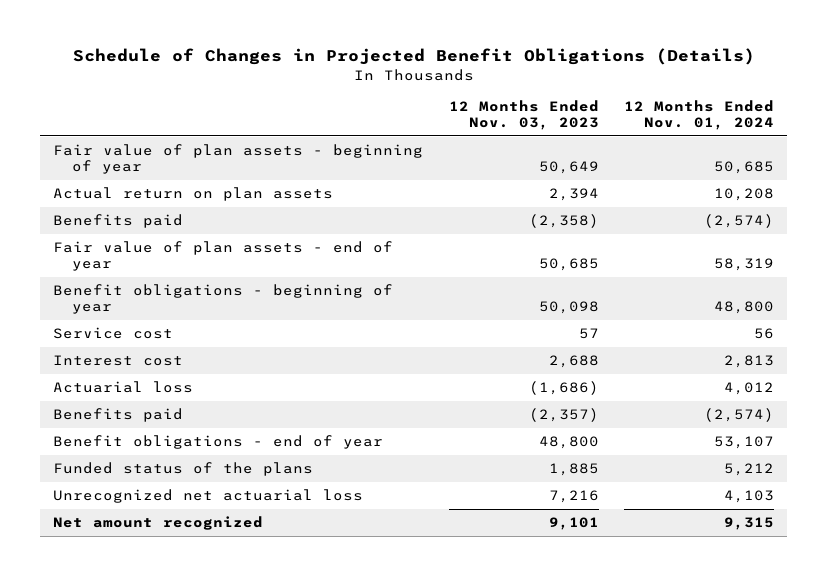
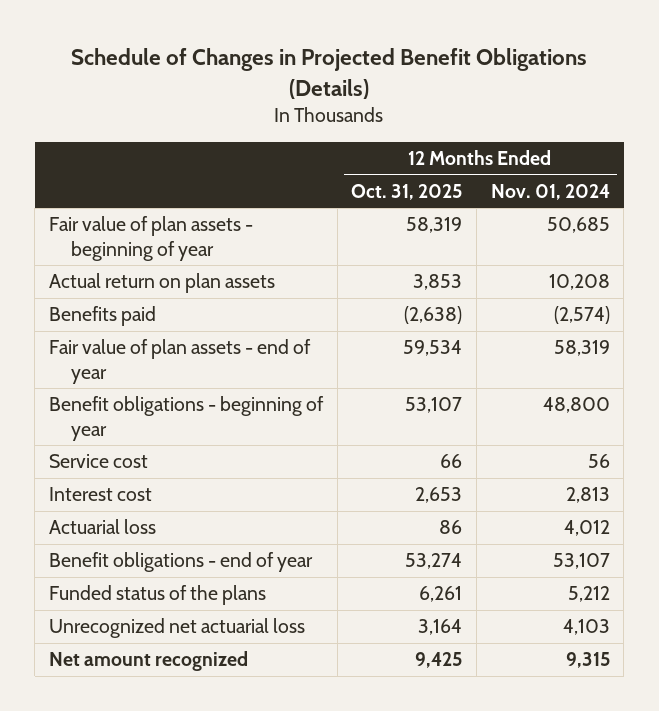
[448,100,599,131] 12 Months Ended Nov. 03, 2023 -> none
none -> [351,183,463,200] Oct. 31, 2025
[52,408,183,423] Benefits paid -> none

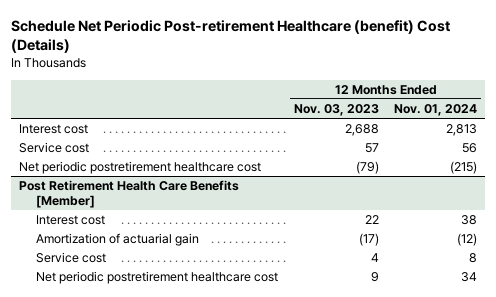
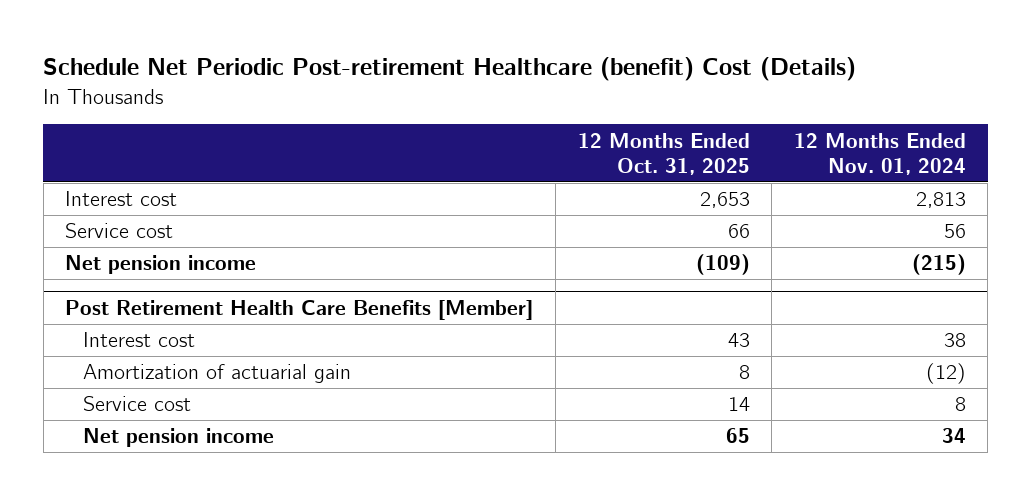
[293,103,379,116] Nov. 03, 2023 -> none
none -> [577,132,750,175] 12 Months Ended Oct. 31, 2025
[19,161,262,175] Net periodic postretirement healthcare cost -> [65,255,257,275] Net pension income
[35,271,278,285] Net periodic postretirement healthcare cost -> [82,428,274,448] Net pension income

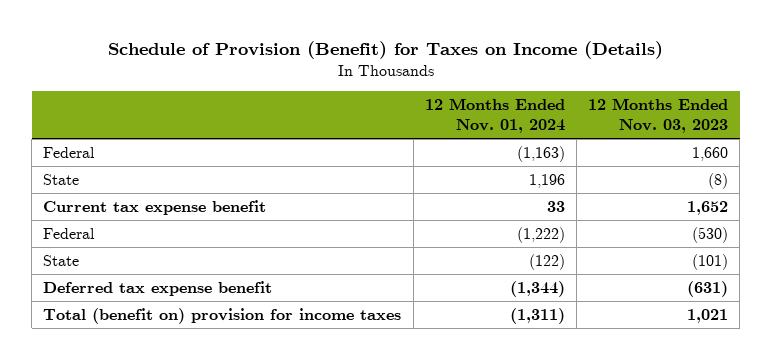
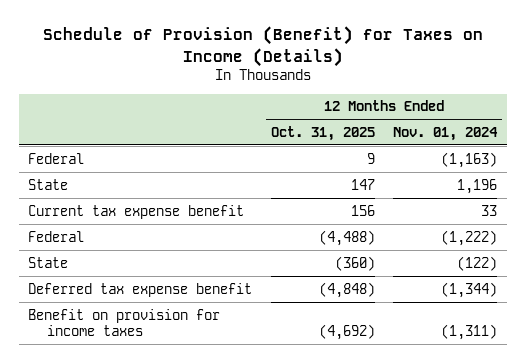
[588,98,729,133] 12 Months Ended Nov. 03, 2023 -> none
none -> [270,125,375,141] Oct. 31, 2025
[43,307,402,324] Total (benefit on) provision for income taxes -> [28,308,221,337] Benefit on provision for income taxes

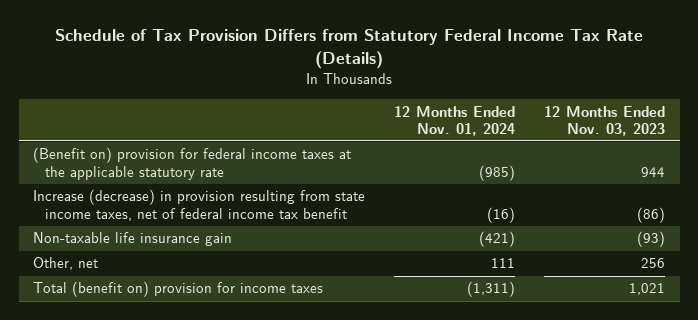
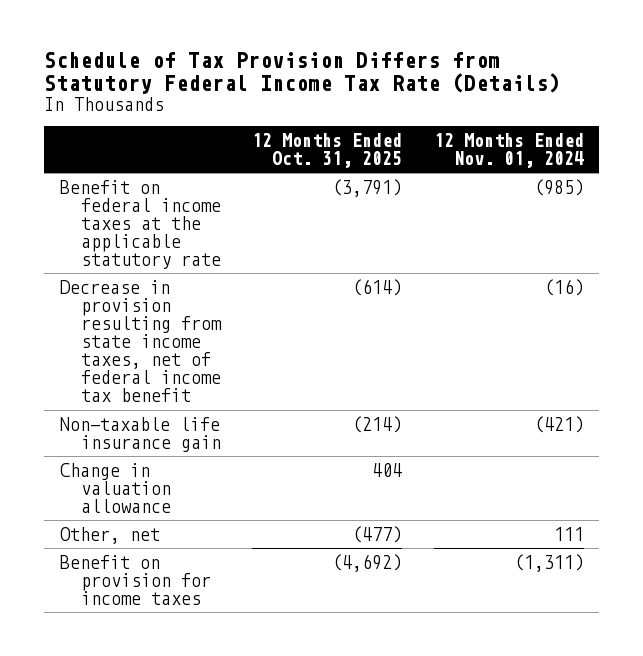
[544,105,666,136] 12 Months Ended Nov. 03, 2023 -> none
none -> [252,133,403,169] 12 Months Ended Oct. 31, 2025
[33,147,352,180] (Benefit on) provision for federal income taxes at the applicable statutory rate -> [59,179,222,270] Benefit on federal income taxes at the applicable statutory rate
[33,189,366,221] Increase (decrease) in provision resulting from state income taxes, net of federal income tax benefit -> [59,279,223,403] Decrease in provision resulting from state income taxes, net of federal income tax benefit
none -> [59,462,172,514] Change in valuation allowance
[33,281,324,298] Total (benefit on) provision for income taxes -> [59,554,212,606] Benefit on provision for income taxes

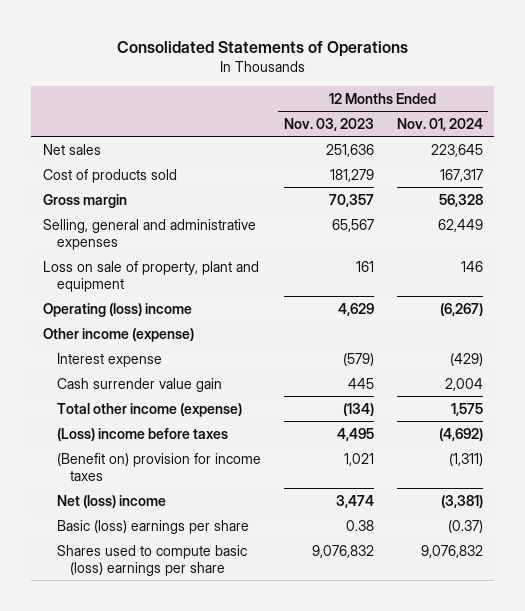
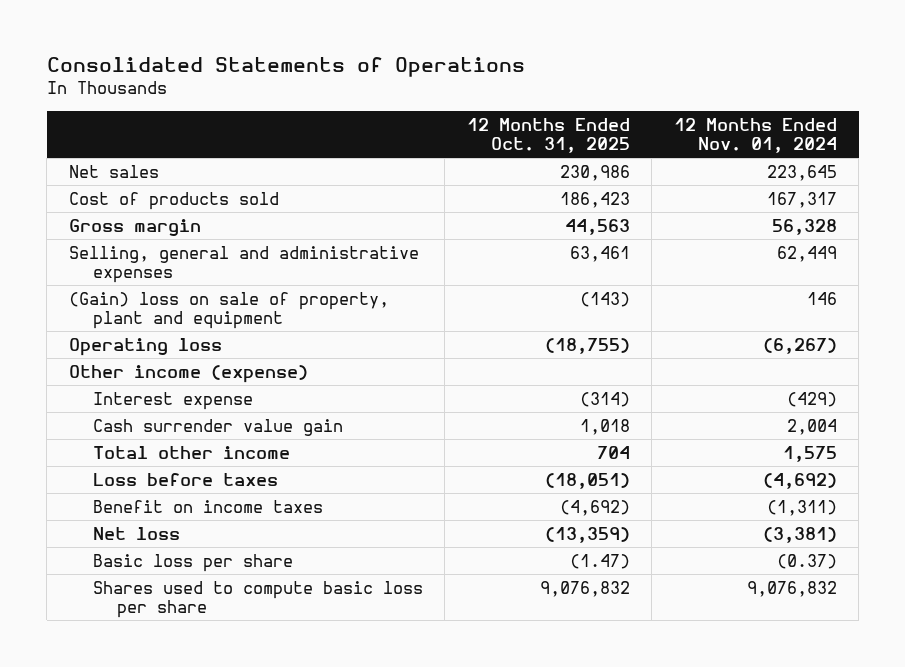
[283,117,374,131] Nov. 03, 2023 -> none
none -> [466,117,630,153] 12 Months Ended Oct. 31, 2025
[42,260,259,292] Loss on sale of property, plant and equipment -> [68,291,389,329] (Gain) loss on sale of property, plant and equipment
[42,302,192,317] Operating (loss) income -> [68,337,222,356] Operating loss
[56,402,242,417] Total other income (expense) -> [92,445,290,459] Total other income
[56,427,228,441] (Loss) income before taxes -> [92,472,278,486] Loss before taxes
[56,452,261,481] (Benefit on) provision for income taxes -> [92,499,323,513] Benefit on income taxes
[56,494,166,508] Net (loss) income -> [92,526,180,540] Net loss
[56,519,249,534] Basic (loss) earnings per share -> [92,553,293,572] Basic loss per share
[56,544,247,576] Shares used to compute basic (loss) earnings per share -> [92,580,423,618] Shares used to compute basic loss per share

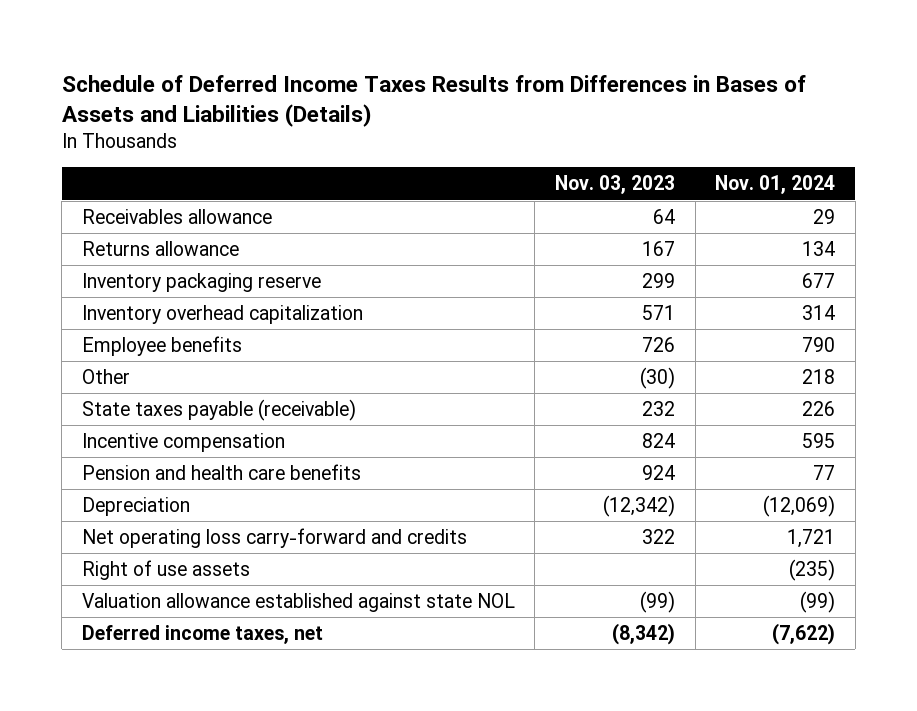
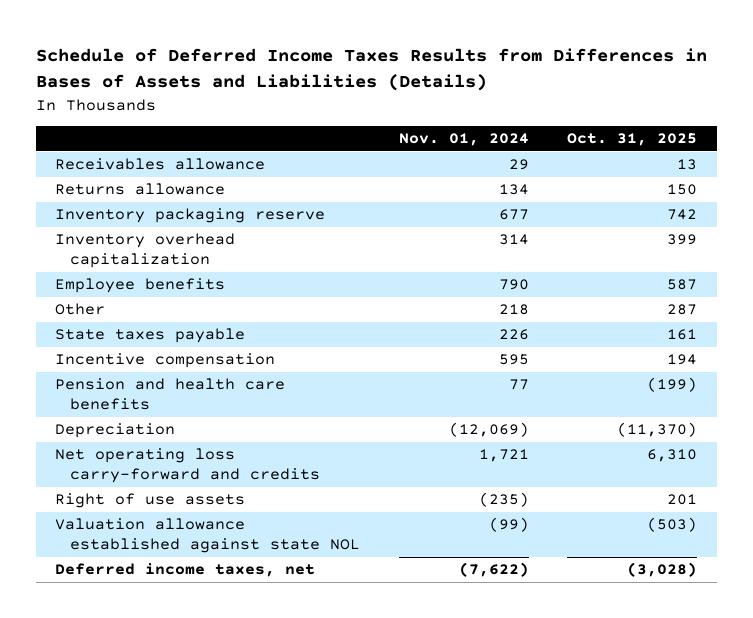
[554,175,675,195] Nov. 03, 2023 -> none
none -> [567,133,698,147] Oct. 31, 2025
[81,399,356,422] State taxes payable (receivable) -> [55,328,246,344] State taxes payable

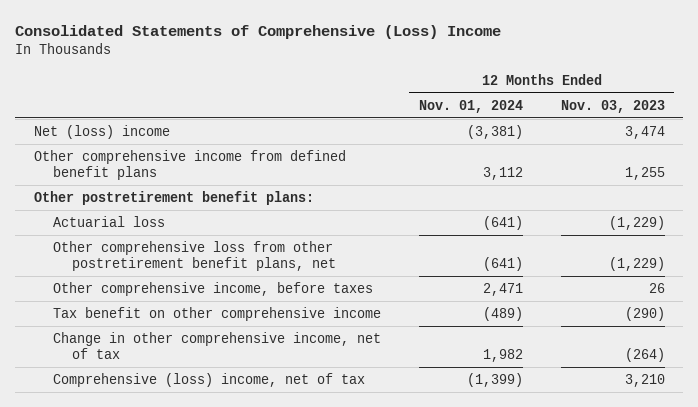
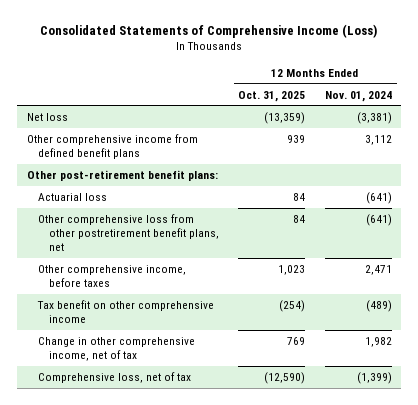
[14,24,501,39] Consolidated Statements of Comprehensive (Loss) Income -> [40,23,378,38] Consolidated Statements of Comprehensive Income (Loss)
[560,99,665,113] Nov. 03, 2023 -> none
none -> [238,90,306,102] Oct. 31, 2025
[33,124,170,139] Net (loss) income -> [26,113,68,122] Net loss
[33,190,314,205] Other postretirement benefit plans: -> [26,170,218,182] Other post-retirement benefit plans:
[53,372,366,387] Comprehensive (loss) income, net of tax -> [37,372,191,384] Comprehensive loss, net of tax

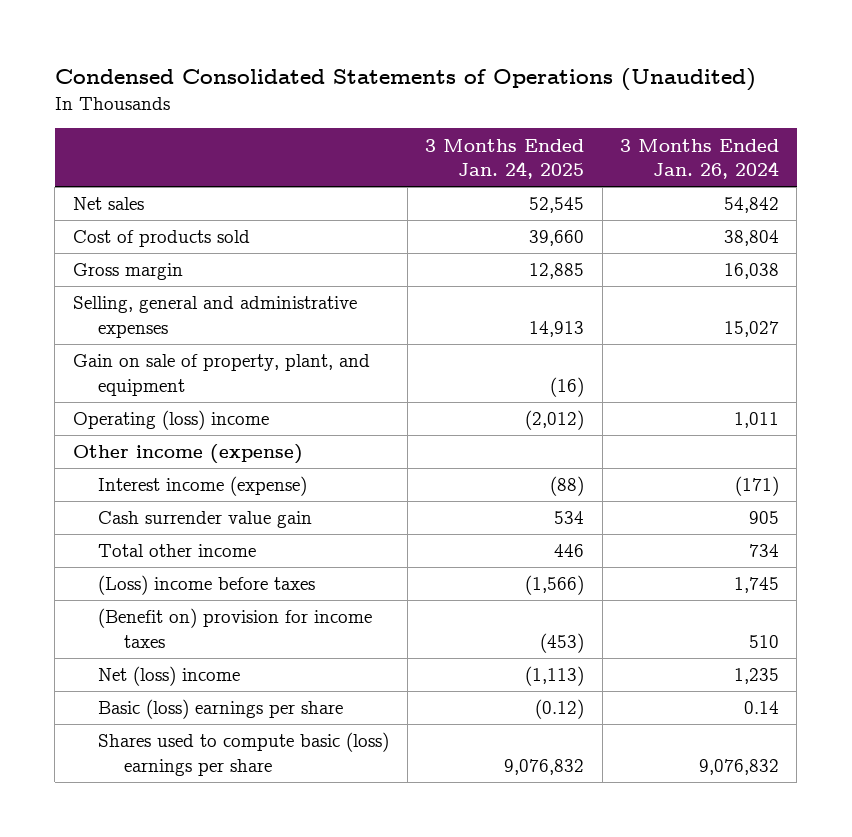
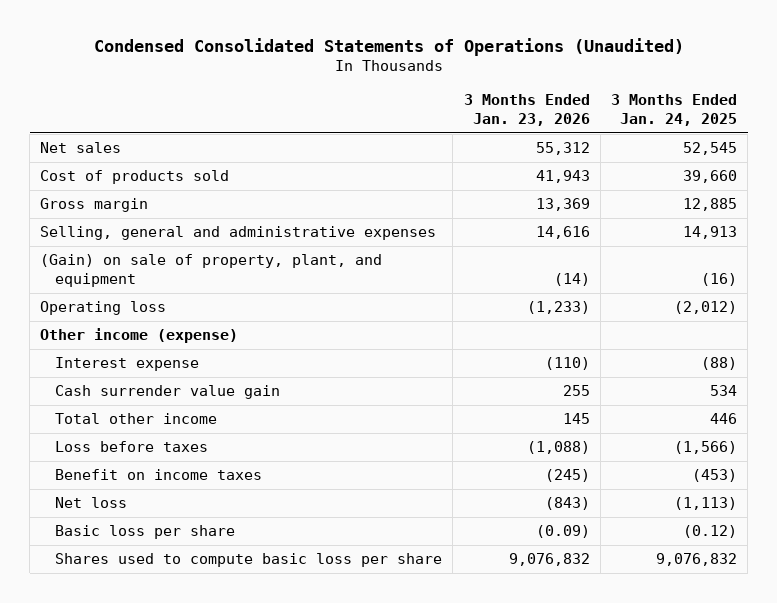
[619,138,779,180] 3 Months Ended Jan. 26, 2024 -> none
none -> [463,94,590,126] 3 Months Ended Jan. 23, 2026
[72,354,370,396] Gain on sale of property, plant, and equipment -> [40,254,383,288] (Gain) on sale of property, plant, and equipment
[72,410,269,431] Operating (loss) income -> [40,301,167,316] Operating loss
[98,476,308,497] Interest income (expense) -> [54,357,199,372] Interest expense
[98,575,316,596] (Loss) income before taxes -> [54,441,208,453] Loss before taxes
[98,608,373,648] (Benefit on) provision for income taxes -> [54,469,262,481] Benefit on income taxes
[98,666,241,687] Net (loss) income -> [54,497,127,509] Net loss
[98,699,344,720] Basic (loss) earnings per share -> [54,525,235,540] Basic loss per share
[98,732,390,776] Shares used to compute basic (loss) earnings per share -> [54,553,442,568] Shares used to compute basic loss per share

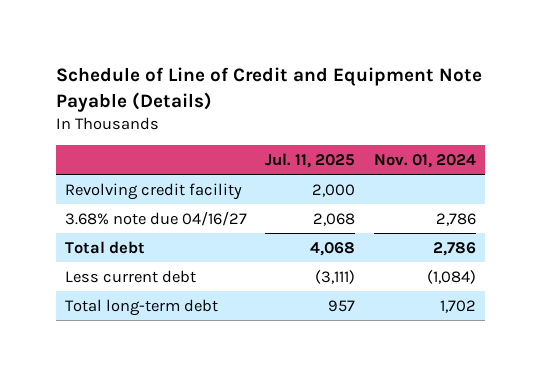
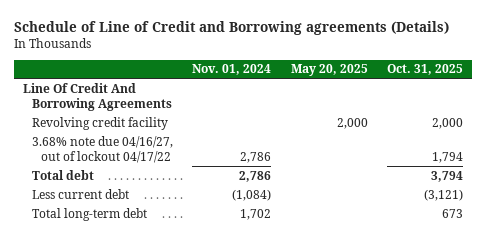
[55,67,482,112] Schedule of Line of Credit and Equipment Note Payable (Details) -> [13,20,449,35] Schedule of Line of Credit and Borrowing agreements (Details)
[265,152,356,168] Jul. 11, 2025 -> none
none -> [290,64,368,77] May 20, 2025
none -> [386,64,463,76] Oct. 31, 2025
none -> [23,82,173,111] Line Of Credit And Borrowing Agreements
[64,210,247,226] 3.68% note due 04/16/27 -> [32,135,174,163] 3.68% note due 04/16/27, out of lockout 04/17/22

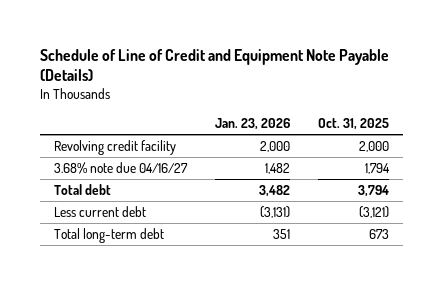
[13,20,449,35] Schedule of Line of Credit and Borrowing agreements (Details) -> [40,48,390,82] Schedule of Line of Credit and Equipment Note Payable (Details)
[192,64,272,76] Nov. 01, 2024 -> none
[290,64,368,77] May 20, 2025 -> none
none -> [215,118,291,131] Jan. 23, 2026
[23,82,173,111] Line Of Credit And Borrowing Agreements -> none
[32,135,174,163] 3.68% note due 04/16/27, out of lockout 04/17/22 -> [54,161,189,174] 3.68% note due 04/16/27

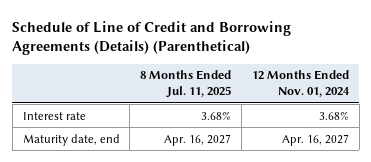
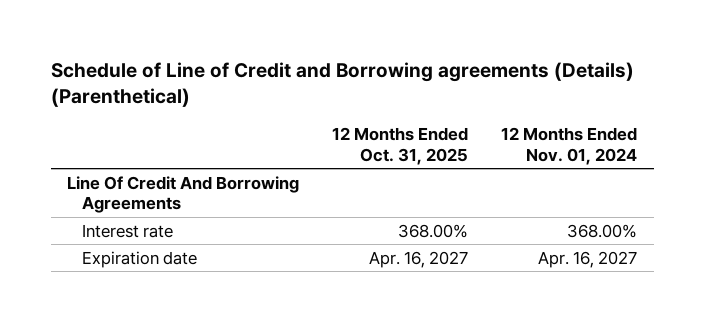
[12,20,292,56] Schedule of Line of Credit and Borrowing Agreements (Details) (Parenthetical) -> [50,62,634,108] Schedule of Line of Credit and Borrowing agreements (Details) (Parenthetical)
[140,70,232,99] 8 Months Ended Jul. 11, 2025 -> none
none -> [332,127,469,165] 12 Months Ended Oct. 31, 2025
none -> [67,175,300,214] Line Of Credit And Borrowing Agreements
[318,110,349,120] 3.68% -> [567,223,638,238] 368.00%
[22,133,120,146] Maturity date, end -> [81,250,197,268] Expiration date

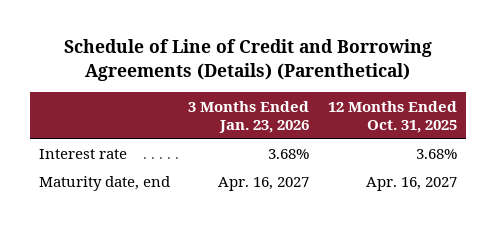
[50,62,634,108] Schedule of Line of Credit and Borrowing agreements (Details) (Parenthetical) -> [63,39,432,81] Schedule of Line of Credit and Borrowing Agreements (Details) (Parenthetical)
[501,127,638,165] 12 Months Ended Nov. 01, 2024 -> none
none -> [188,100,310,133] 3 Months Ended Jan. 23, 2026
[67,175,300,214] Line Of Credit And Borrowing Agreements -> none
[398,223,469,238] 368.00% -> [415,148,457,159] 3.68%
[81,250,197,268] Expiration date -> [38,175,170,191] Maturity date, end

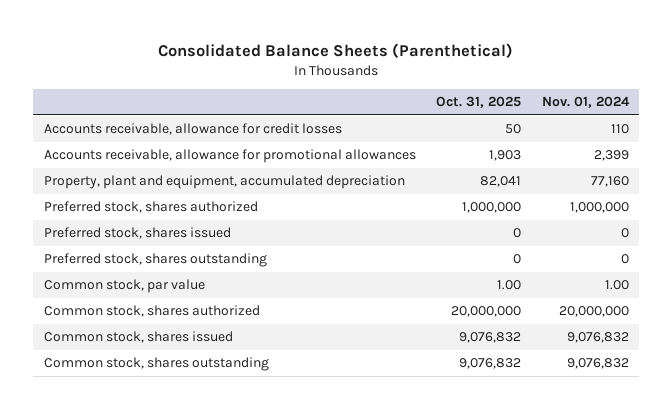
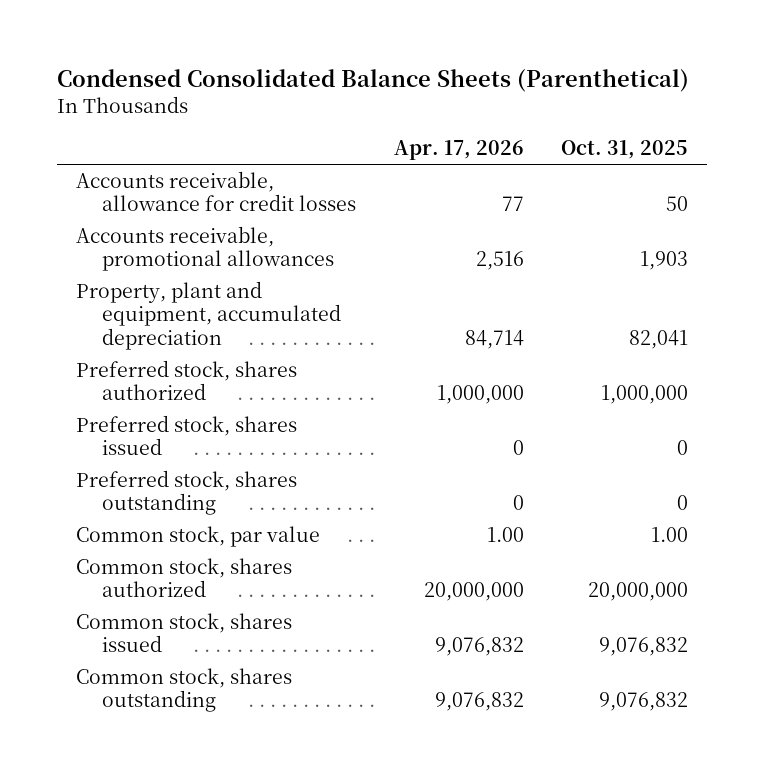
[158,42,514,58] Consolidated Balance Sheets (Parenthetical) -> [56,68,689,92] Condensed Consolidated Balance Sheets (Parenthetical)
[541,96,630,109] Nov. 01, 2024 -> none
none -> [393,140,524,161] Apr. 17, 2026
[43,149,416,164] Accounts receivable, allowance for promotional allowances -> [75,226,335,272] Accounts receivable, promotional allowances

